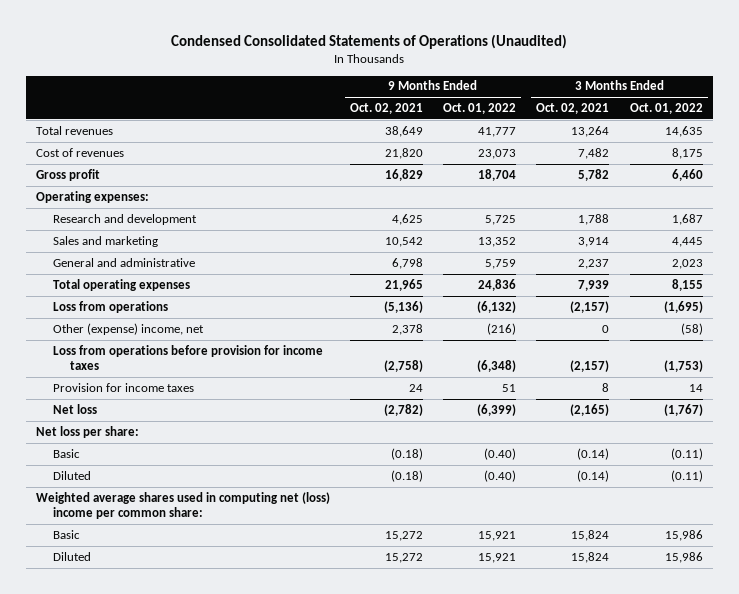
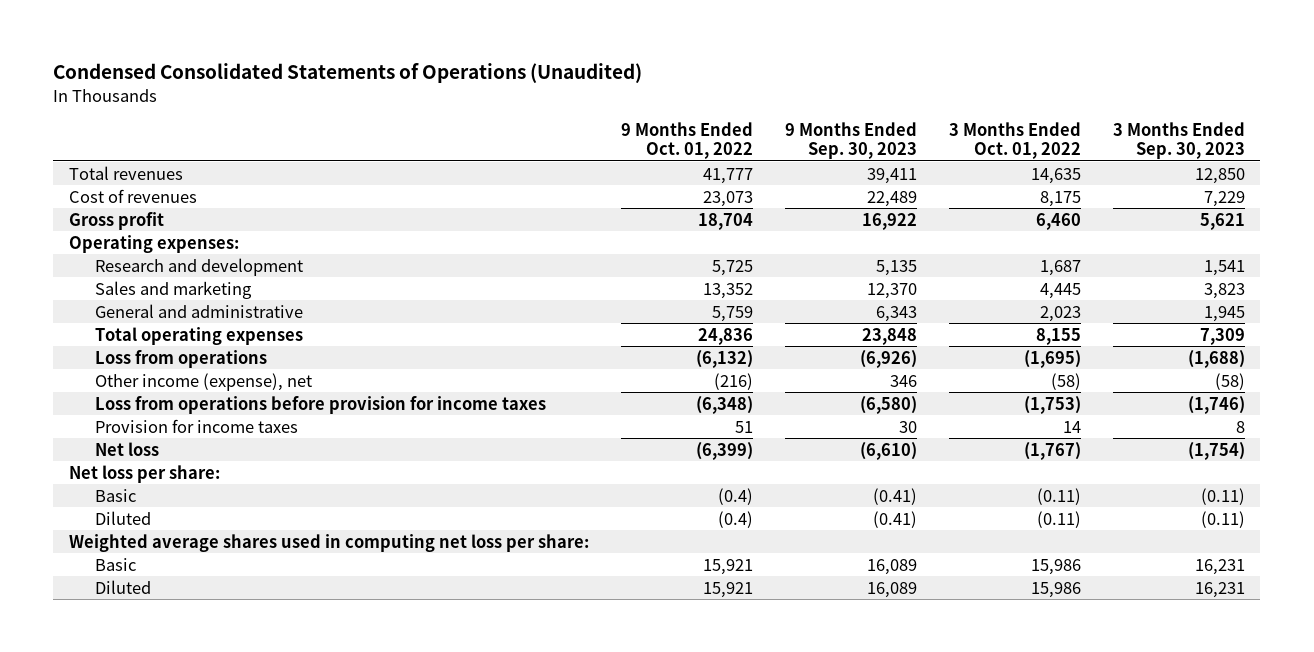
[350,103,424,115] Oct. 02, 2021 -> none
[536,103,610,115] Oct. 02, 2021 -> none
none -> [784,121,917,160] 9 Months Ended Sep. 30, 2023
none -> [1112,121,1245,160] 3 Months Ended Sep. 30, 2023
[53,322,205,335] Other (expense) income, net -> [94,372,312,391] Other income (expense), net
[484,447,517,460] (0.40) -> [718,487,754,505] (0.4)
[484,469,517,482] (0.40) -> [718,510,754,528] (0.4)
[35,491,330,519] Weighted average shares used in computing net (loss) income per common share: -> [69,533,590,552] Weighted average shares used in computing net loss per share:

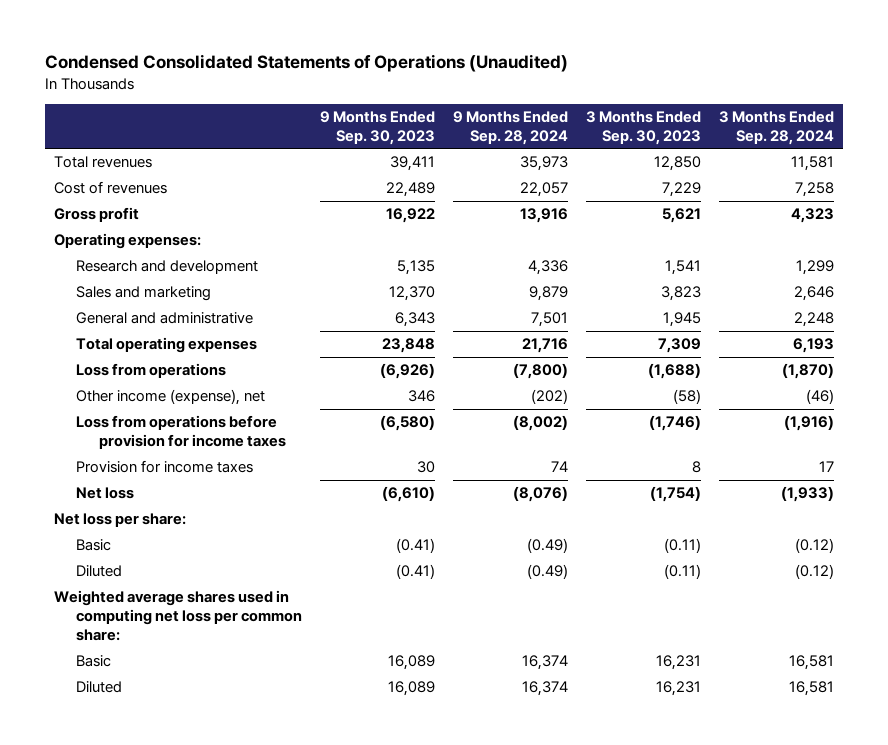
[621,121,754,160] 9 Months Ended Oct. 01, 2022 -> none
[948,121,1081,160] 3 Months Ended Oct. 01, 2022 -> none
none -> [453,110,569,145] 9 Months Ended Sep. 28, 2024
none -> [719,110,835,145] 3 Months Ended Sep. 28, 2024
[69,533,590,552] Weighted average shares used in computing net loss per share: -> [53,590,303,642] Weighted average shares used in computing net loss per common share:

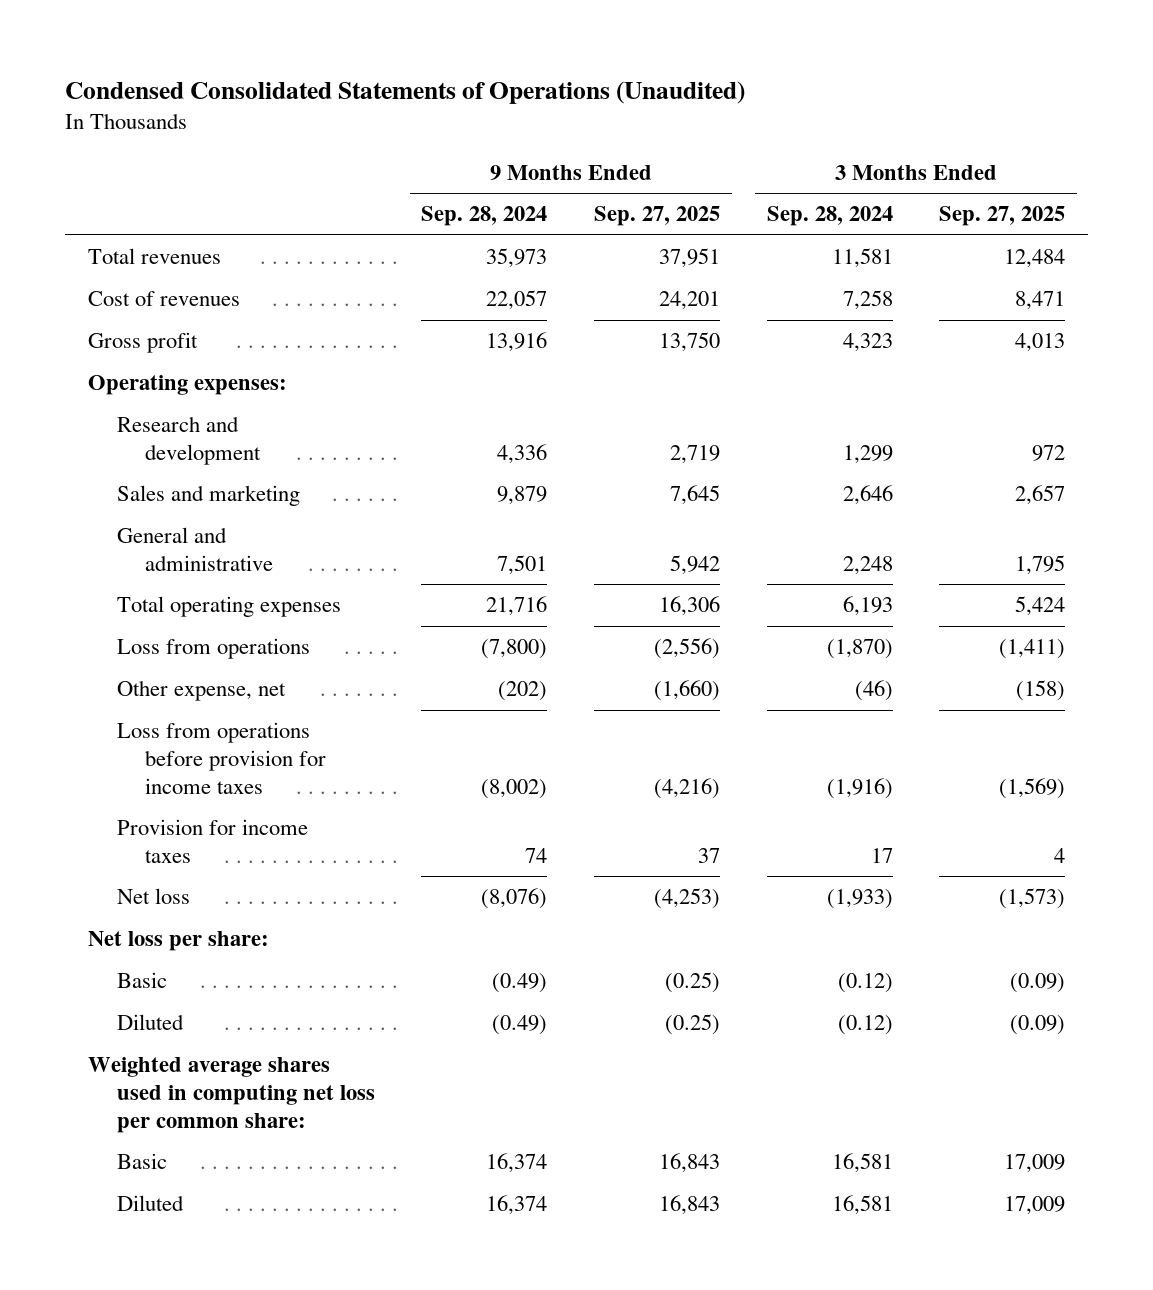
[320,110,436,145] 9 Months Ended Sep. 30, 2023 -> none
[586,110,702,145] 3 Months Ended Sep. 30, 2023 -> none
none -> [593,206,720,227] Sep. 27, 2025
none -> [939,206,1066,227] Sep. 27, 2025
[76,389,266,406] Other income (expense), net -> [116,680,286,702] Other expense, net

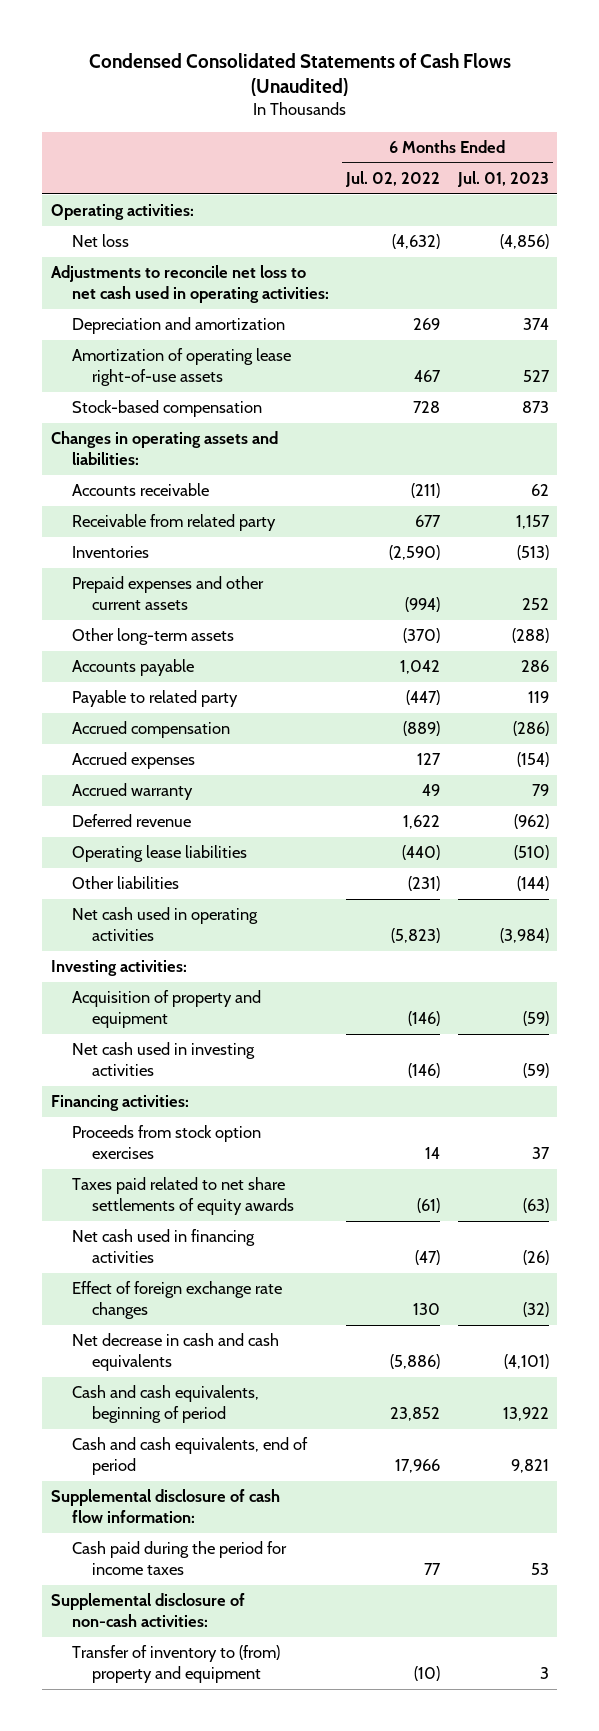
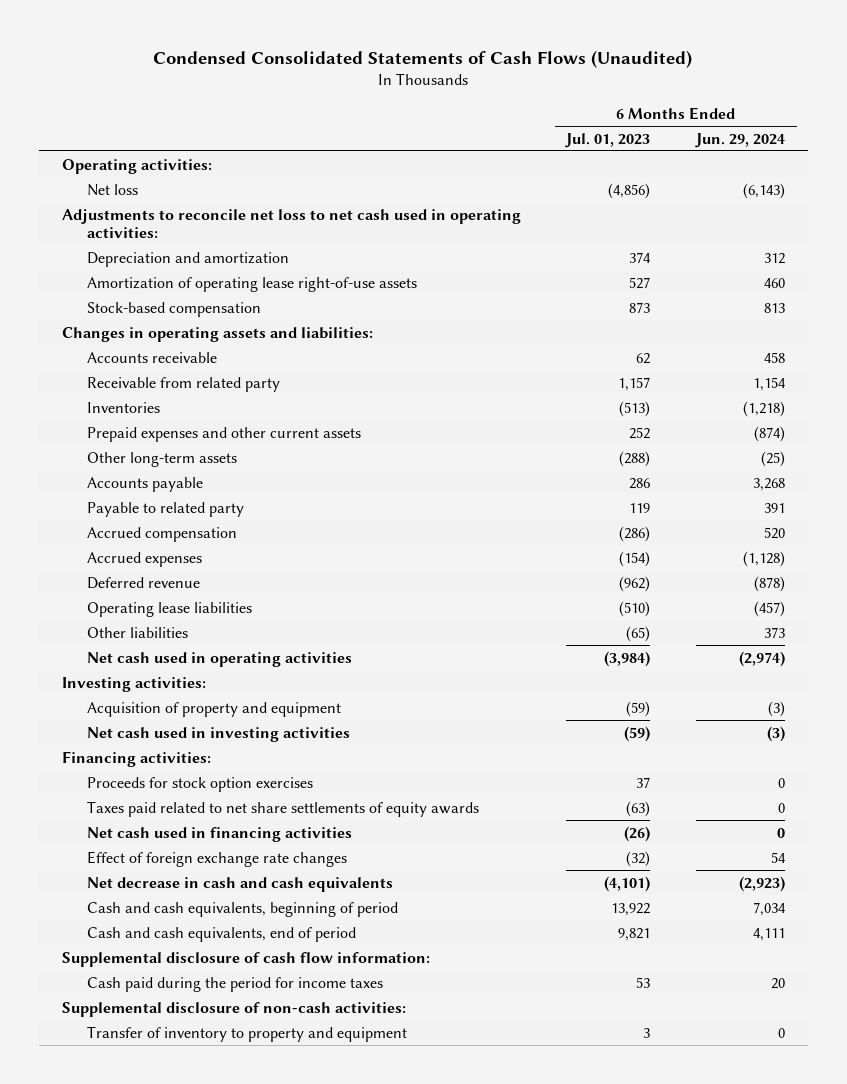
[345,170,441,187] Jul. 02, 2022 -> none
none -> [695,132,786,148] Jun. 29, 2024
[71,783,193,801] Accrued warranty -> none
[516,876,549,892] (144) -> [626,625,651,642] (65)
[71,1125,261,1160] Proceeds from stock option exercises -> [86,776,313,792] Proceeds for stock option exercises
[71,1645,280,1684] Transfer of inventory to (from) property and equipment -> [86,1025,407,1042] Transfer of inventory to property and equipment

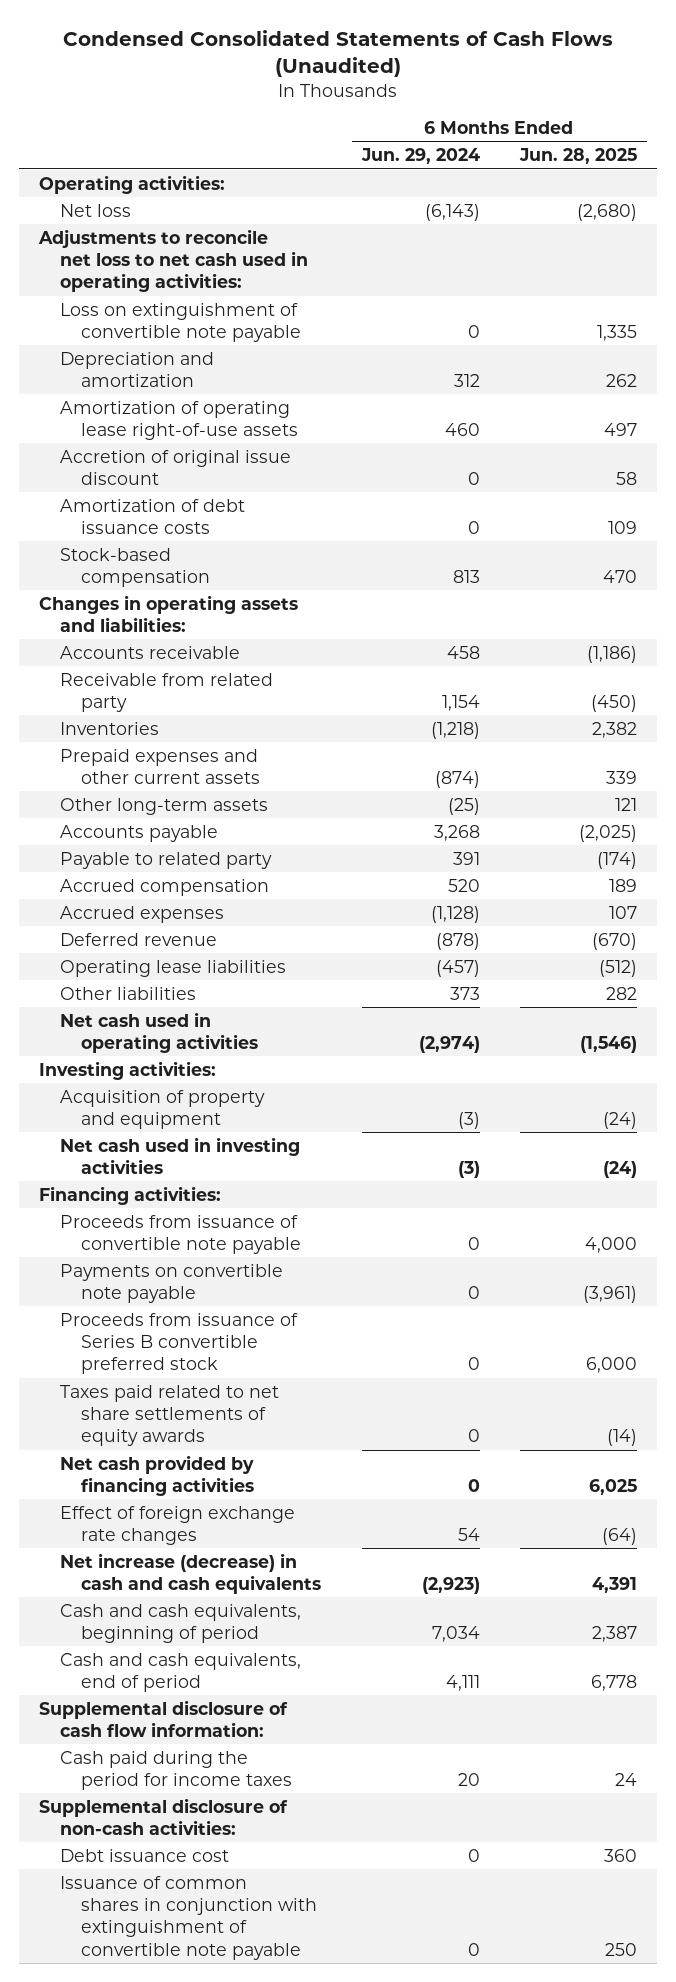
[565,132,651,148] Jul. 01, 2023 -> none
none -> [519,148,638,165] Jun. 28, 2025
none -> [60,302,302,343] Loss on extinguishment of convertible note payable
none -> [60,449,292,486] Accretion of original issue discount
none -> [60,498,246,535] Amortization of debt issuance costs
[86,776,313,792] Proceeds for stock option exercises -> none
none -> [60,1214,302,1255] Proceeds from issuance of convertible note payable
none -> [60,1263,284,1304] Payments on convertible note payable
none -> [60,1312,299,1375] Proceeds from issuance of Series B convertible preferred stock
[86,826,352,842] Net cash used in financing activities -> [60,1454,255,1497] Net cash provided by financing activities
[86,876,393,892] Net decrease in cash and cash equivalents -> [60,1552,322,1595] Net increase (decrease) in cash and cash equivalents
[86,1025,407,1042] Transfer of inventory to property and equipment -> none
none -> [60,1848,230,1862] Debt issuance cost
none -> [60,1875,318,1960] Issuance of common shares in conjunction with extinguishment of convertible note payable

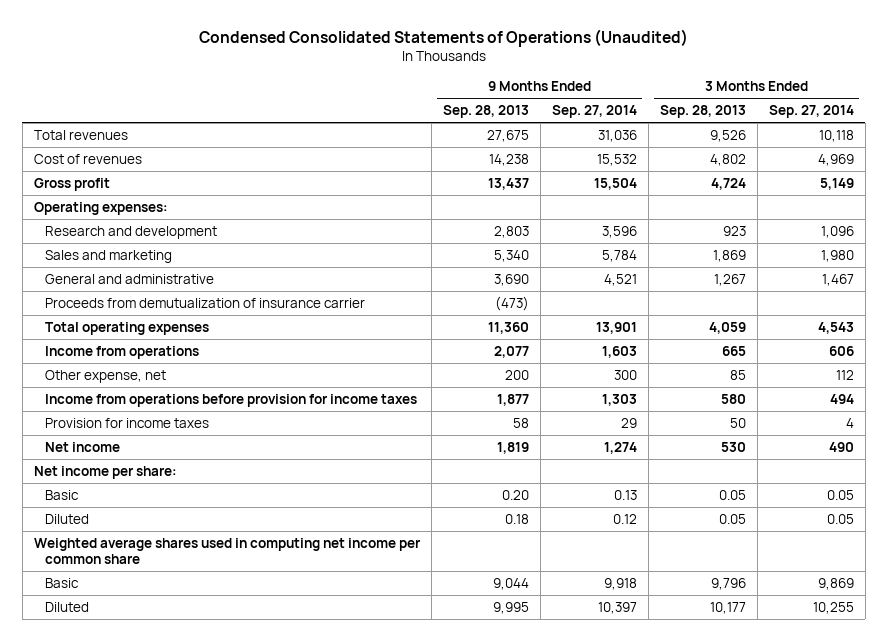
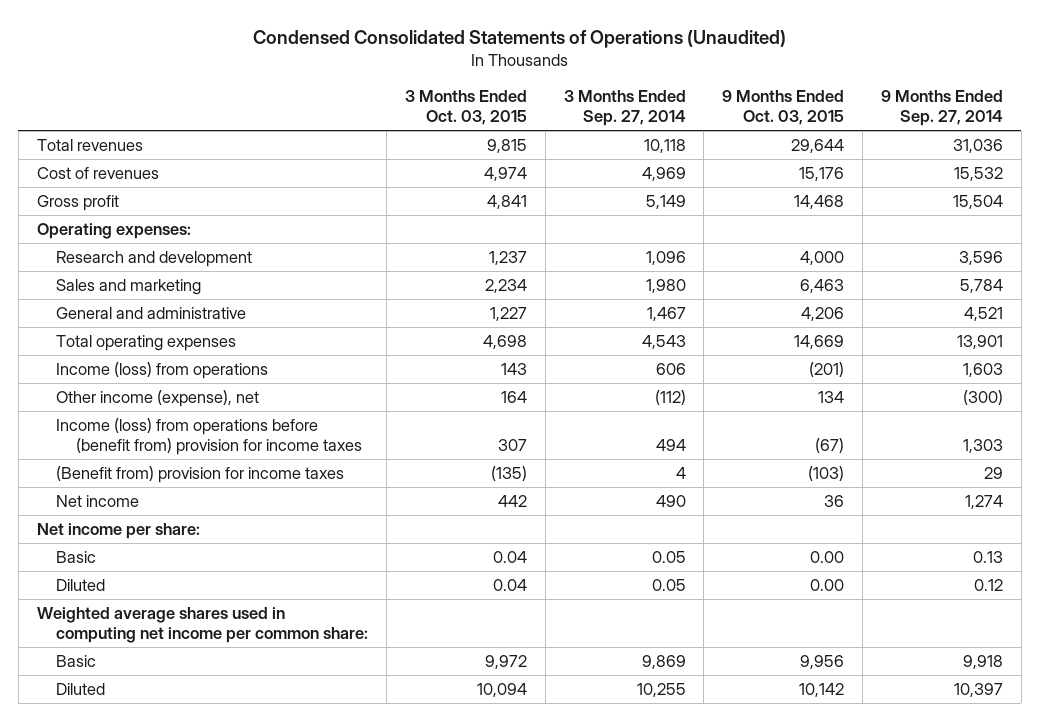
[442,105,529,119] Sep. 28, 2013 -> none
[659,105,746,119] Sep. 28, 2013 -> none
none -> [405,89,528,126] 3 Months Ended Oct. 03, 2015
none -> [722,89,845,126] 9 Months Ended Oct. 03, 2015
[44,297,365,308] Proceeds from demutualization of insurance carrier -> none
[44,345,199,359] Income from operations -> [56,361,269,379] Income (loss) from operations
[44,369,166,383] Other expense, net -> [56,389,260,407] Other income (expense), net
[613,369,637,380] 300 -> [962,389,1003,405] (300)
[835,369,854,380] 112 -> [654,389,686,405] (112)
[44,393,417,407] Income from operations before provision for income taxes -> [56,417,363,456] Income (loss) from operations before (benefit from) provision for income taxes
[44,417,209,428] Provision for income taxes -> [56,465,345,483] (Benefit from) provision for income taxes
[33,537,421,565] Weighted average shares used in computing net income per common share -> [36,606,369,644] Weighted average shares used in computing net income per common share:

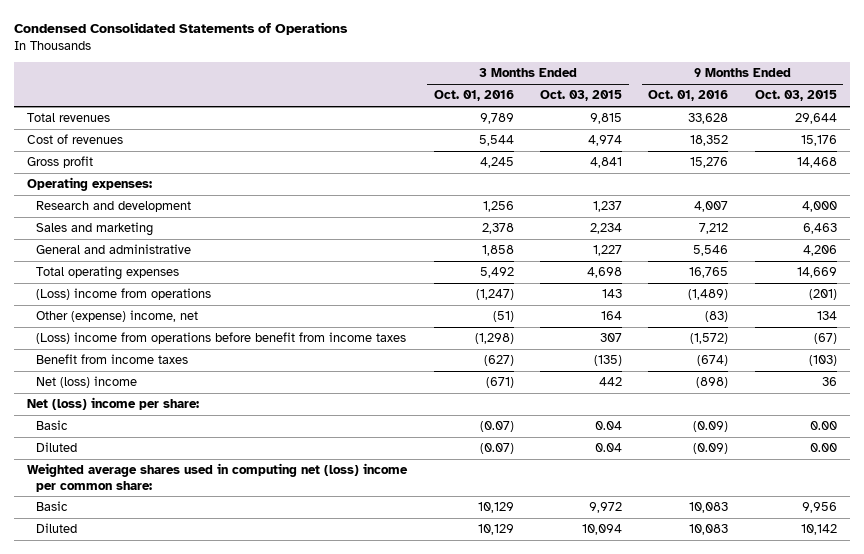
[252,29,786,48] Condensed Consolidated Statements of Operations (Unaudited) -> [14,22,349,36] Condensed Consolidated Statements of Operations
[563,89,686,127] 3 Months Ended Sep. 27, 2014 -> none
[880,89,1003,127] 9 Months Ended Sep. 27, 2014 -> none
none -> [433,90,514,102] Oct. 01, 2016
none -> [648,90,729,102] Oct. 01, 2016
[56,361,269,379] Income (loss) from operations -> [36,288,212,301] (Loss) income from operations
[56,389,260,407] Other income (expense), net -> [36,310,199,323] Other (expense) income, net
[56,417,363,456] Income (loss) from operations before (benefit from) provision for income taxes -> [36,332,407,345] (Loss) income from operations before benefit from income taxes
[56,465,345,483] (Benefit from) provision for income taxes -> [36,354,189,365] Benefit from income taxes
[56,494,140,507] Net income -> [36,376,138,389] Net (loss) income
[36,522,200,539] Net income per share: -> [27,397,200,411] Net (loss) income per share:
[36,606,369,644] Weighted average shares used in computing net income per common share: -> [27,463,409,492] Weighted average shares used in computing net (loss) income per common share:

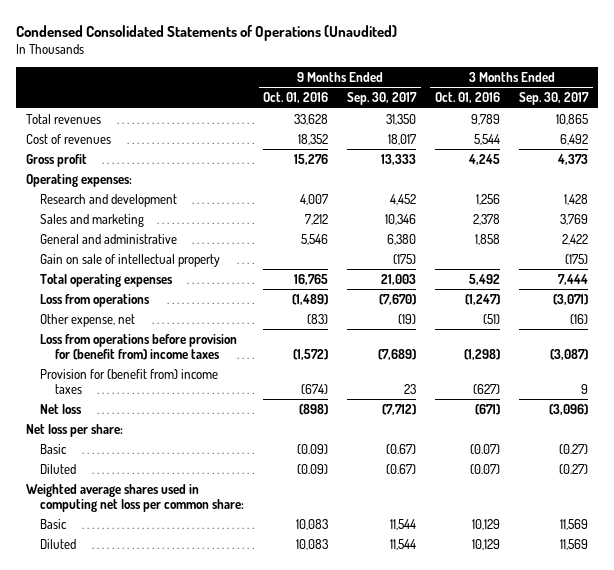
[14,22,349,36] Condensed Consolidated Statements of Operations -> [16,24,398,41] Condensed Consolidated Statements of Operations (Unaudited)
[540,90,623,102] Oct. 03, 2015 -> none
[754,90,837,102] Oct. 03, 2015 -> none
none -> [347,92,418,106] Sep. 30, 2017
none -> [519,92,590,106] Sep. 30, 2017
none -> [40,253,221,267] Gain on sale of intellectual property
[36,288,212,301] (Loss) income from operations -> [40,293,151,307] Loss from operations
[36,310,199,323] Other (expense) income, net -> [40,313,136,327] Other expense, net
[36,332,407,345] (Loss) income from operations before benefit from income taxes -> [40,333,238,361] Loss from operations before provision for (benefit from) income taxes
[36,354,189,365] Benefit from income taxes -> [40,368,219,395] Provision for (benefit from) income taxes
[36,376,138,389] Net (loss) income -> [40,403,83,414] Net loss
[27,397,200,411] Net (loss) income per share: -> [25,423,123,437] Net loss per share:
[27,463,409,492] Weighted average shares used in computing net (loss) income per common share: -> [25,483,245,513] Weighted average shares used in computing net loss per common share:

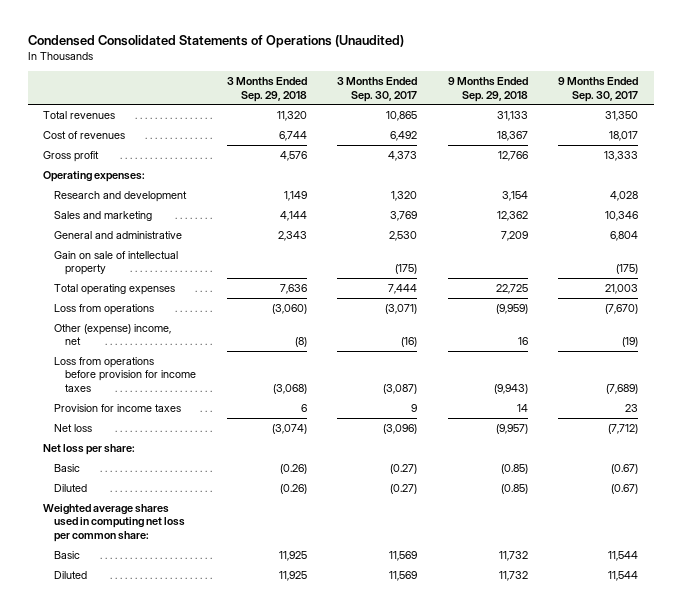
[263,92,329,104] Oct. 01, 2016 -> none
[435,92,501,104] Oct. 01, 2016 -> none
none -> [226,77,307,102] 3 Months Ended Sep. 29, 2018
none -> [447,77,528,102] 9 Months Ended Sep. 29, 2018
[390,193,417,205] 4,452 -> [610,191,639,202] 4,028
[564,193,589,205] 1,428 -> [391,191,418,202] 1,320
[387,233,417,245] 6,380 -> [610,231,639,242] 6,804
[562,233,589,245] 2,422 -> [389,231,418,242] 2,530
[40,313,136,327] Other expense, net -> [54,324,172,346] Other (expense) income, net
[40,333,238,361] Loss from operations before provision for (benefit from) income taxes -> [54,357,197,392] Loss from operations before provision for income taxes
[40,368,219,395] Provision for (benefit from) income taxes -> [54,404,182,413] Provision for income taxes

